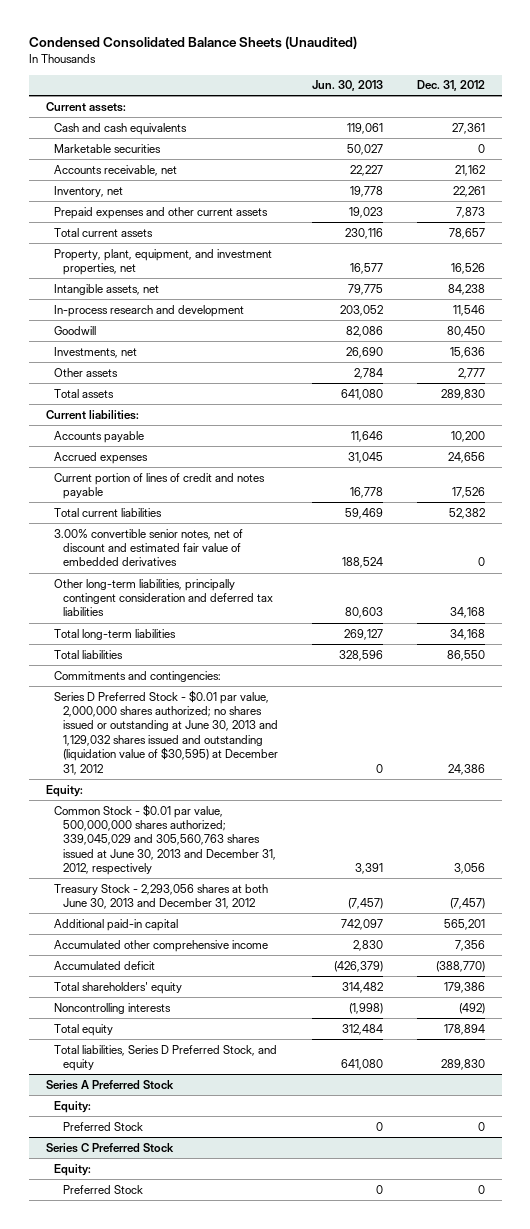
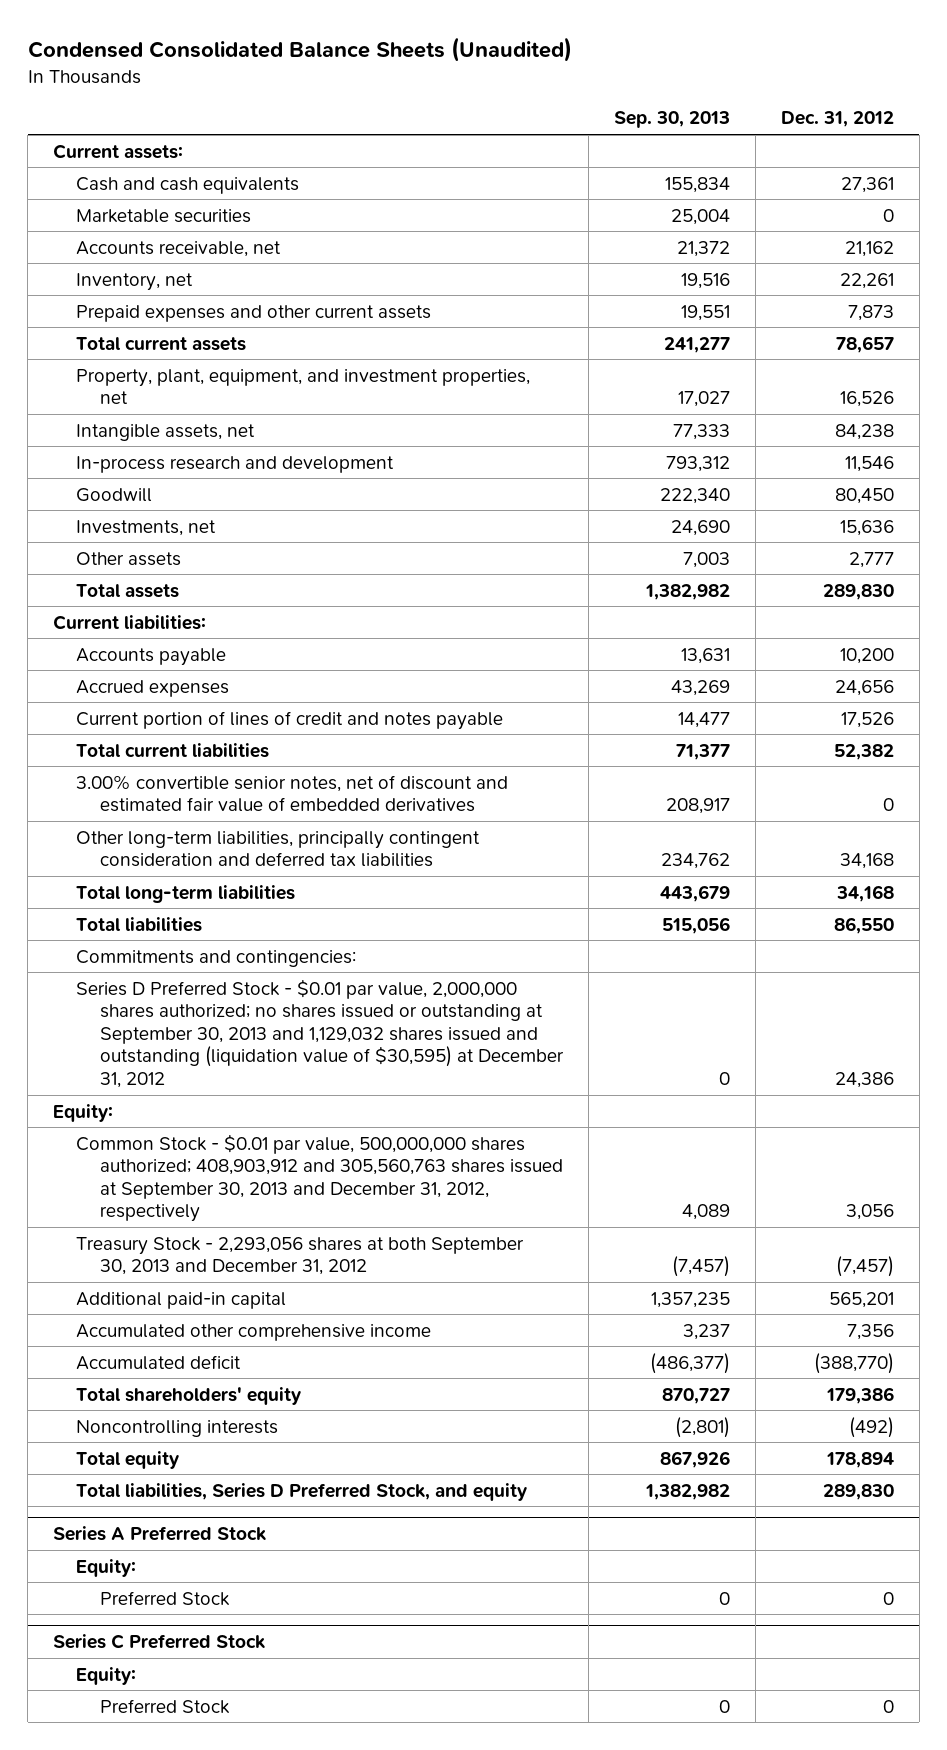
[311,80,383,92] Jun. 30, 2013 -> none
none -> [613,111,730,129] Sep. 30, 2013
[54,689,278,775] Series D Preferred Stock - $0.01 par value, 2,000,000 shares authorized; no shares issued or outstanding at June 30, 2013 and 1,129,032 shares issued and outstanding (liquidation value of $30,595) at December 31, 2012 -> [76,978,564,1088] Series D Preferred Stock - $0.01 par value, 2,000,000 shares authorized; no shares issued or outstanding at September 30, 2013 and 1,129,032 shares issued and outstanding (liquidation value of $30,595) at December 31, 2012
[54,803,276,876] Common Stock - $0.01 par value, 500,000,000 shares authorized; 339,045,029 and 305,560,763 shares issued at June 30, 2013 and December 31, 2012, respectively -> [76,1133,563,1223] Common Stock - $0.01 par value, 500,000,000 shares authorized; 408,903,912 and 305,560,763 shares issued at September 30, 2013 and December 31, 2012, respectively
[54,883,269,910] Treasury Stock - 2,293,056 shares at both June 30, 2013 and December 31, 2012 -> [76,1236,525,1276] Treasury Stock - 2,293,056 shares at both September 30, 2013 and December 31, 2012

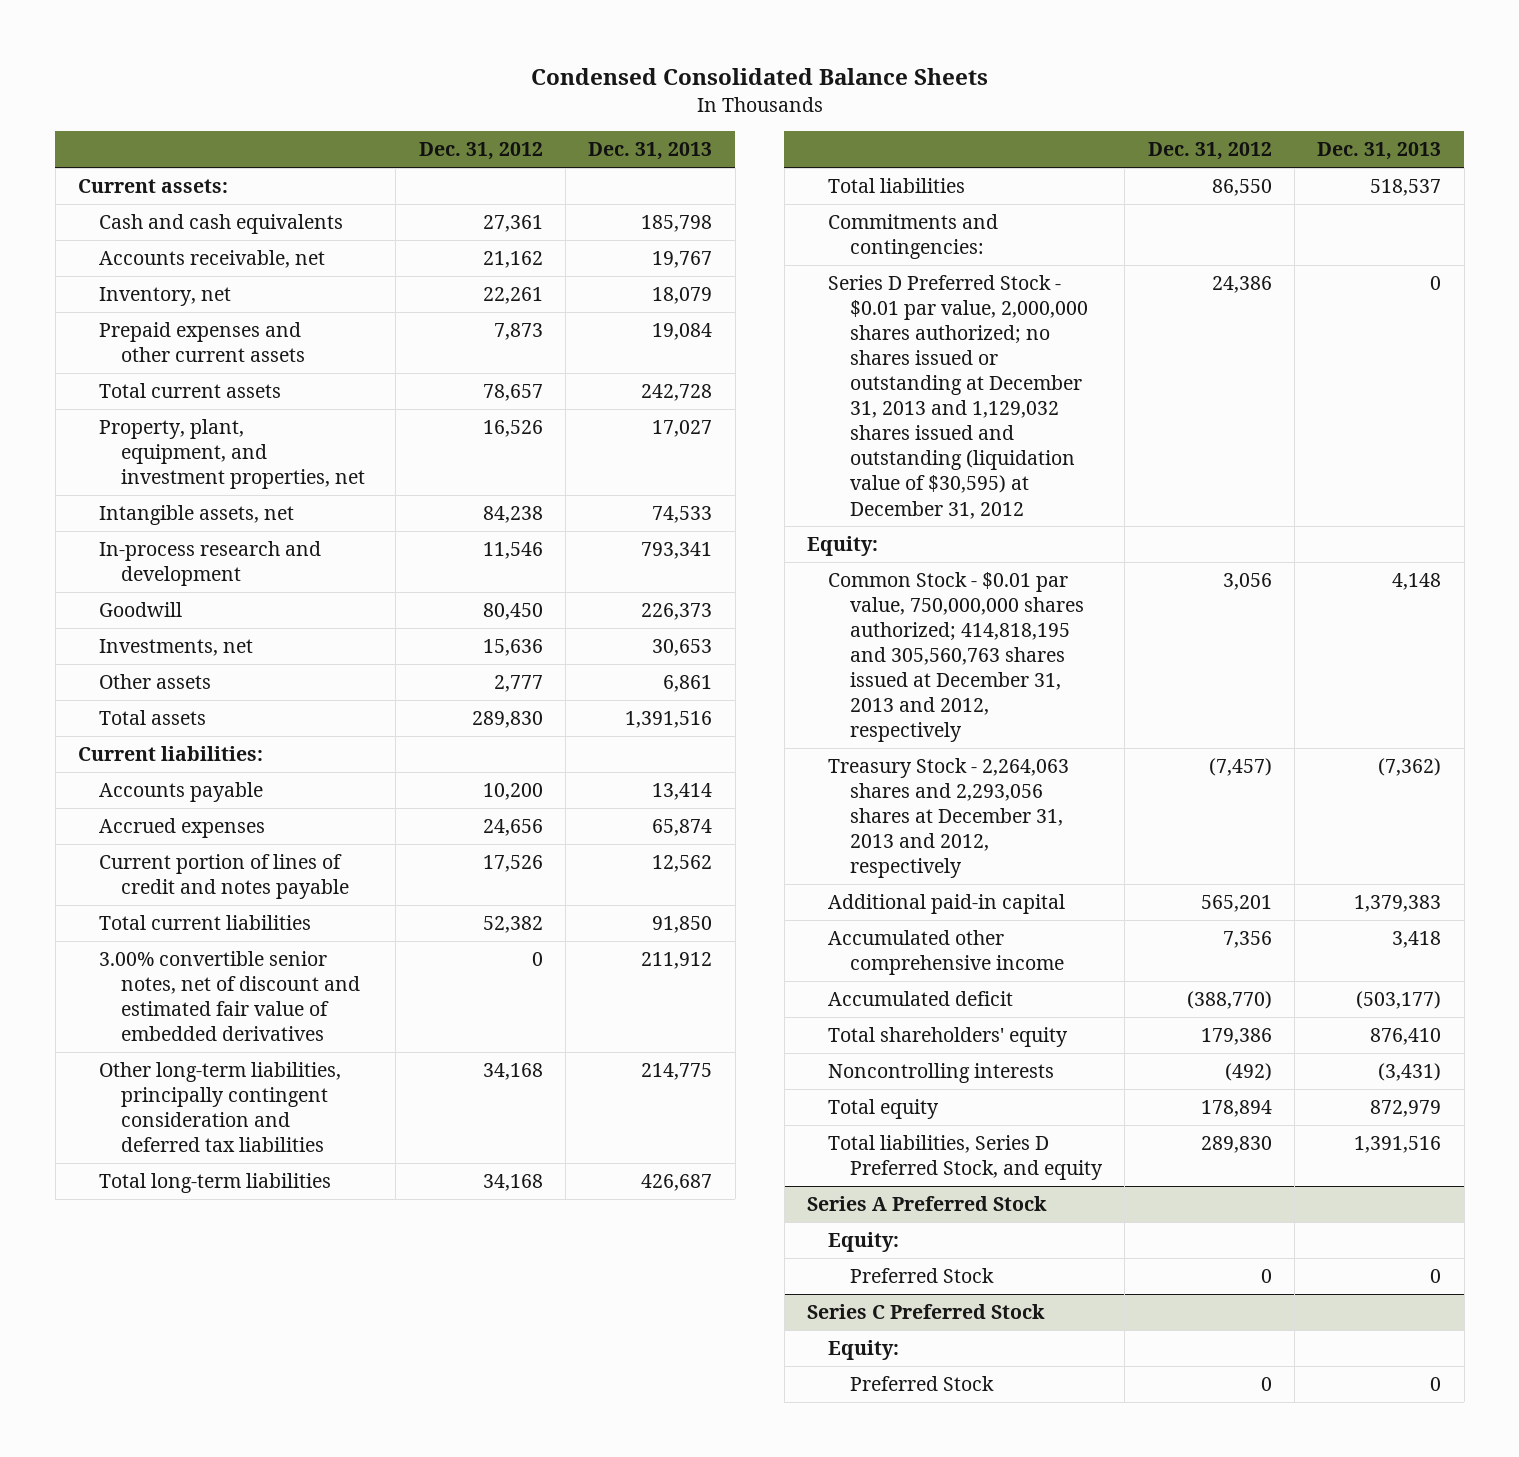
[27,37,572,63] Condensed Consolidated Balance Sheets (Unaudited) -> [530,68,988,86] Condensed Consolidated Balance Sheets
[613,111,730,129] Sep. 30, 2013 -> none
none -> [588,142,713,161] Dec. 31, 2013
[76,208,252,223] Marketable securities -> none
[76,978,564,1088] Series D Preferred Stock - $0.01 par value, 2,000,000 shares authorized; no shares issued or outstanding at September 30, 2013 and 1,129,032 shares issued and outstanding (liquidation value of $30,595) at December 31, 2012 -> [828,275,1088,519] Series D Preferred Stock - $0.01 par value, 2,000,000 shares authorized; no shares issued or outstanding at December 31, 2013 and 1,129,032 shares issued and outstanding (liquidation value of $30,595) at December 31, 2012
[76,1133,563,1223] Common Stock - $0.01 par value, 500,000,000 shares authorized; 408,903,912 and 305,560,763 shares issued at September 30, 2013 and December 31, 2012, respectively -> [828,572,1084,743] Common Stock - $0.01 par value, 750,000,000 shares authorized; 414,818,195 and 305,560,763 shares issued at December 31, 2013 and 2012, respectively
[76,1236,525,1276] Treasury Stock - 2,293,056 shares at both September 30, 2013 and December 31, 2012 -> [828,758,1070,879] Treasury Stock - 2,264,063 shares and 2,293,056 shares at December 31, 2013 and 2012, respectively

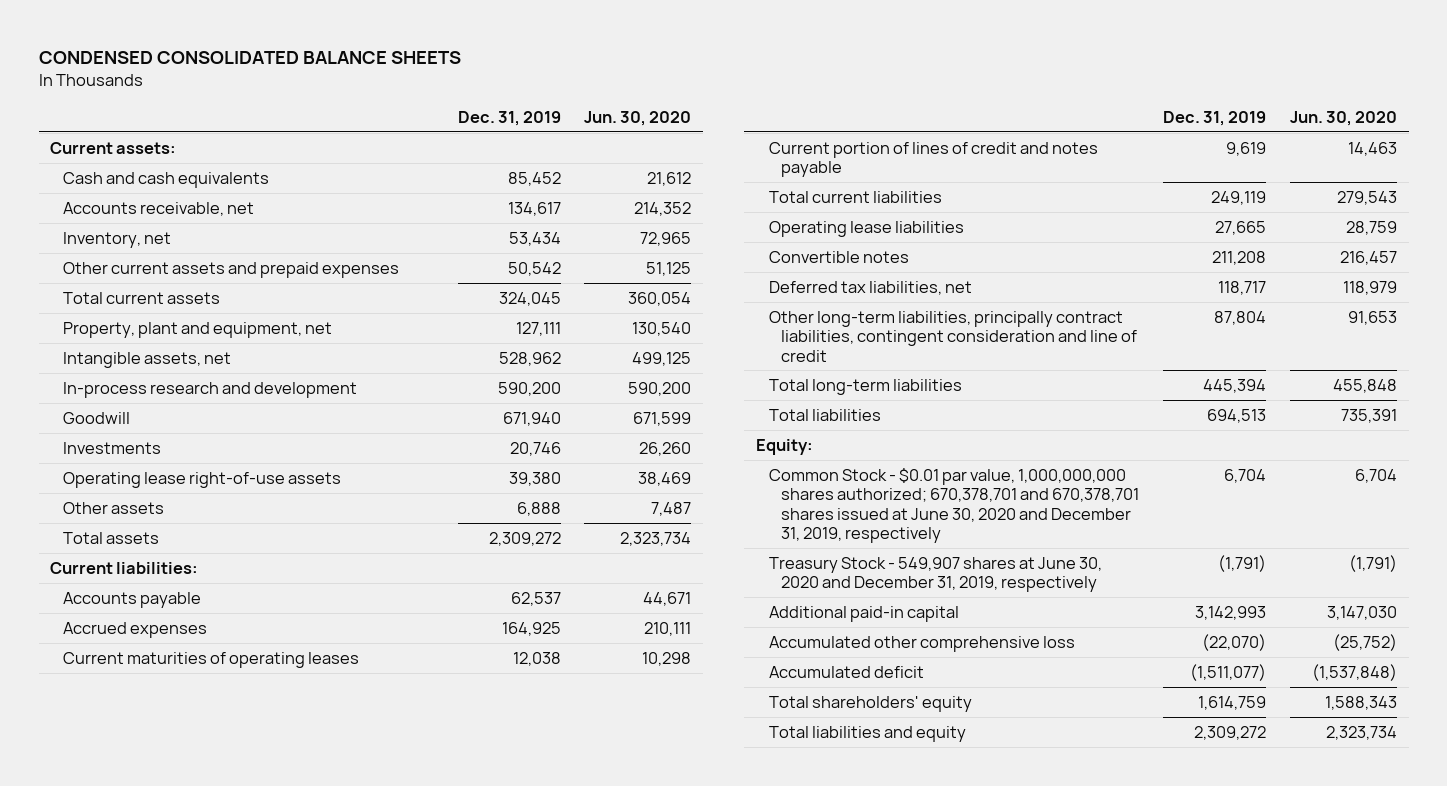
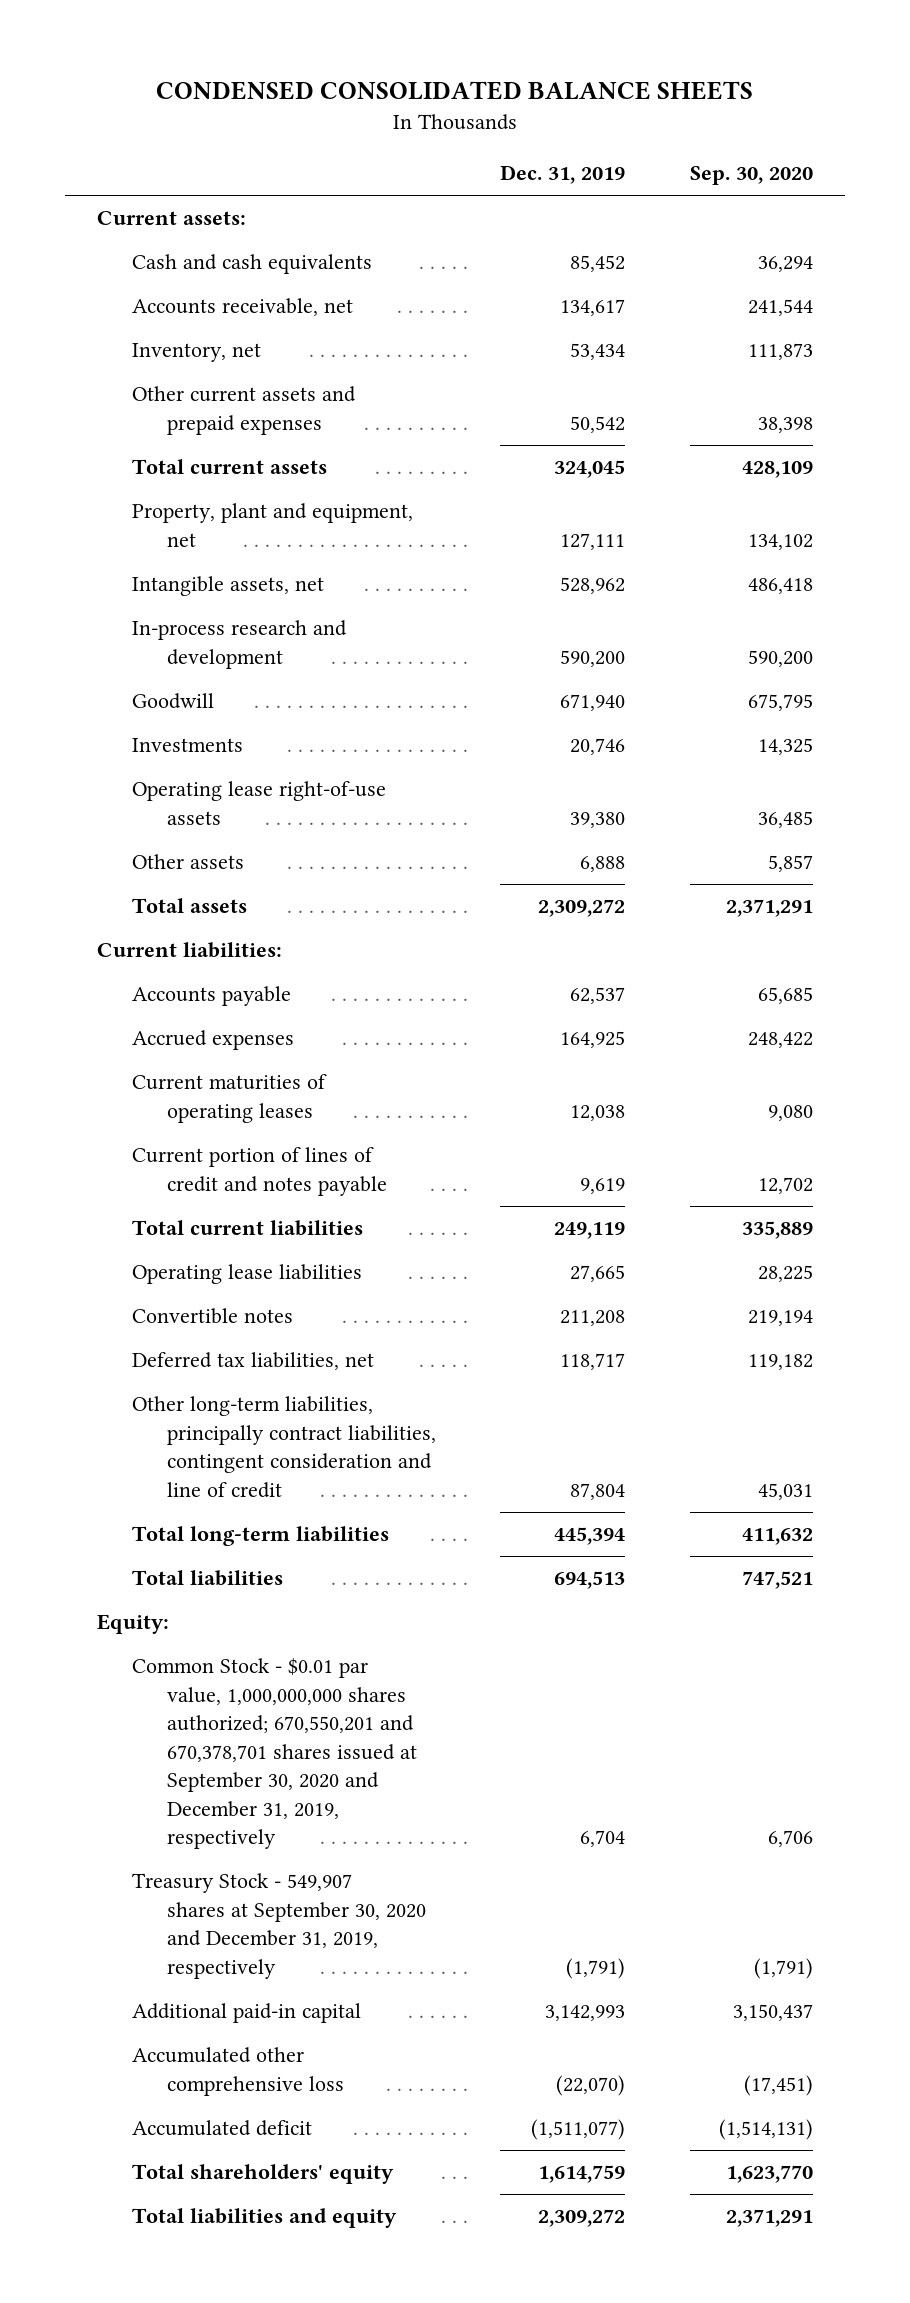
[584,110,692,126] Jun. 30, 2020 -> none
none -> [689,166,813,186] Sep. 30, 2020
[768,467,1140,543] Common Stock - $0.01 par value, 1,000,000,000 shares authorized; 670,378,701 and 670,378,701 shares issued at June 30, 2020 and December 31, 2019, respectively -> [132,1658,417,1850] Common Stock - $0.01 par value, 1,000,000,000 shares authorized; 670,550,201 and 670,378,701 shares issued at September 30, 2020 and December 31, 2019, respectively
[768,556,1102,593] Treasury Stock - 549,907 shares at June 30, 2020 and December 31, 2019, respectively -> [132,1873,426,1979] Treasury Stock - 549,907 shares at September 30, 2020 and December 31, 2019, respectively

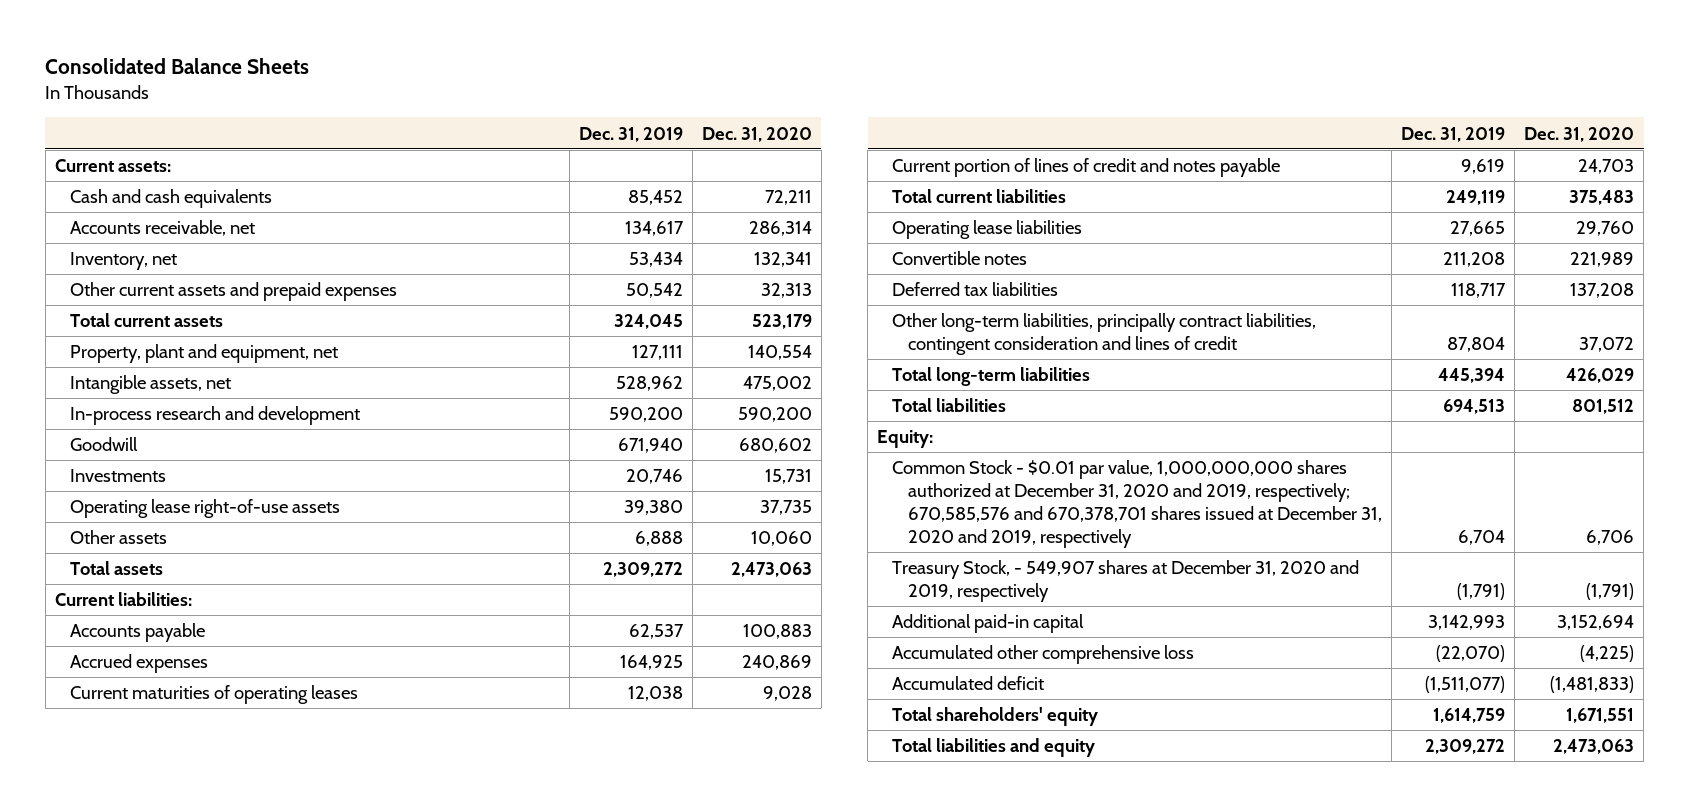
[155,81,753,101] CONDENSED CONSOLIDATED BALANCE SHEETS -> [45,58,310,75] Consolidated Balance Sheets
[689,166,813,186] Sep. 30, 2020 -> none
none -> [701,126,812,142] Dec. 31, 2020
[132,1352,375,1371] Deferred tax liabilities, net -> [892,282,1059,297] Deferred tax liabilities
[132,1396,436,1498] Other long-term liabilities, principally contract liabilities, contingent consideration and line of credit -> [892,313,1317,356] Other long-term liabilities, principally contract liabilities, contingent consideration and lines of credit
[132,1658,417,1850] Common Stock - $0.01 par value, 1,000,000,000 shares authorized; 670,550,201 and 670,378,701 shares issued at September 30, 2020 and December 31, 2019, respectively -> [892,460,1382,548] Common Stock - $0.01 par value, 1,000,000,000 shares authorized at December 31, 2020 and 2019, respectively; 670,585,576 and 670,378,701 shares issued at December 31, 2020 and 2019, respectively
[132,1873,426,1979] Treasury Stock - 549,907 shares at September 30, 2020 and December 31, 2019, respectively -> [892,560,1360,603] Treasury Stock, - 549,907 shares at December 31, 2020 and 2019, respectively

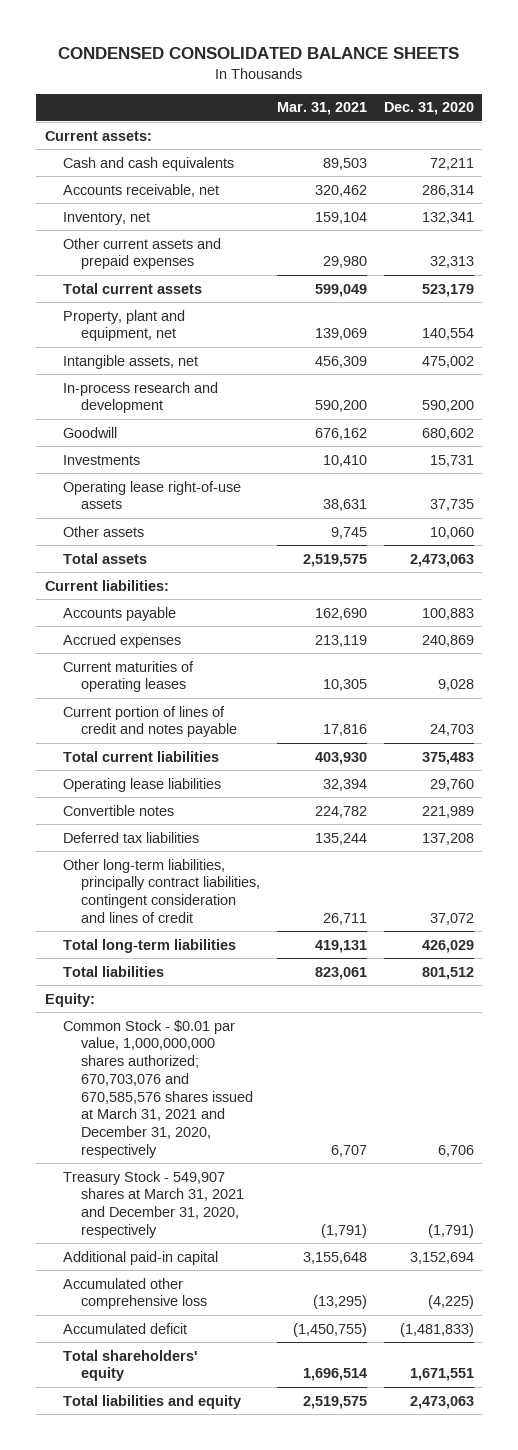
[45,58,310,75] Consolidated Balance Sheets -> [58,47,460,60] CONDENSED CONSOLIDATED BALANCE SHEETS
[578,126,683,142] Dec. 31, 2019 -> none
none -> [277,102,368,116] Mar. 31, 2021
[892,460,1382,548] Common Stock - $0.01 par value, 1,000,000,000 shares authorized at December 31, 2020 and 2019, respectively; 670,585,576 and 670,378,701 shares issued at December 31, 2020 and 2019, respectively -> [63,1019,254,1158] Common Stock - $0.01 par value, 1,000,000,000 shares authorized; 670,703,076 and 670,585,576 shares issued at March 31, 2021 and December 31, 2020, respectively
[892,560,1360,603] Treasury Stock, - 549,907 shares at December 31, 2020 and 2019, respectively -> [63,1170,245,1238] Treasury Stock - 549,907 shares at March 31, 2021 and December 31, 2020, respectively

